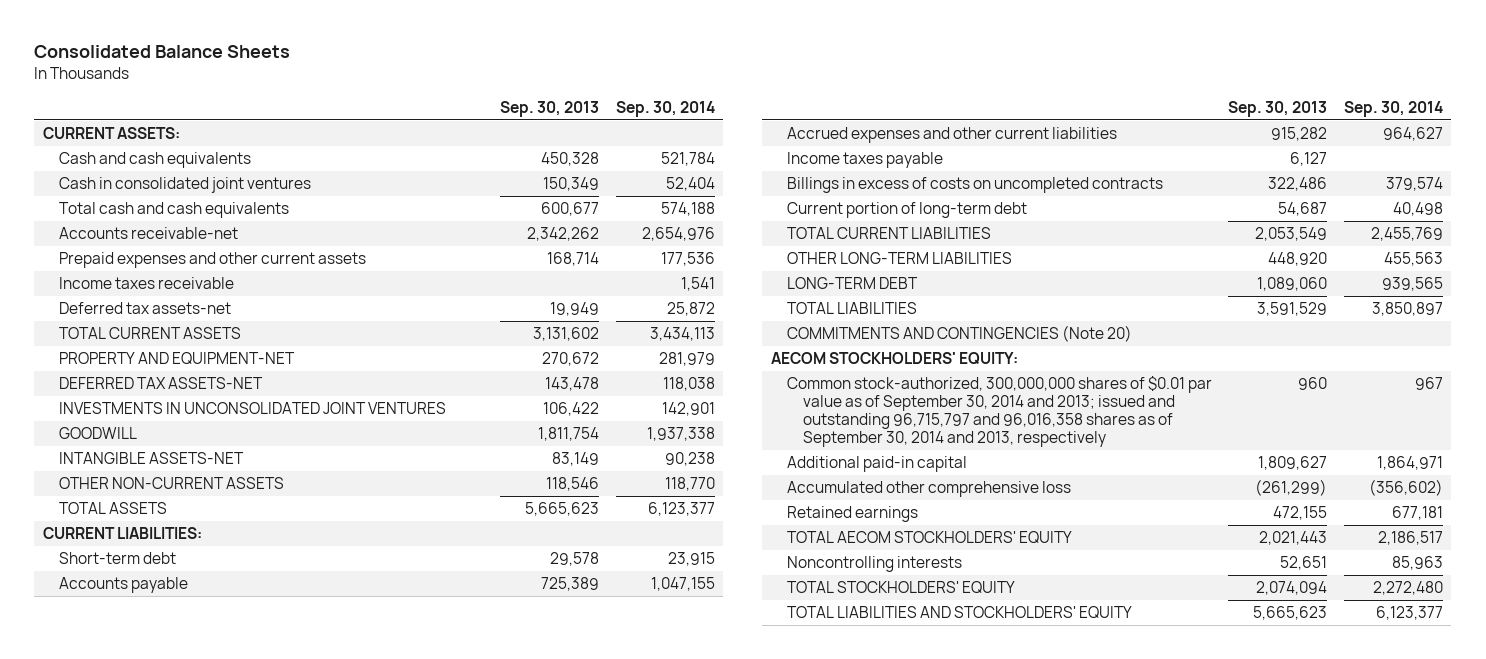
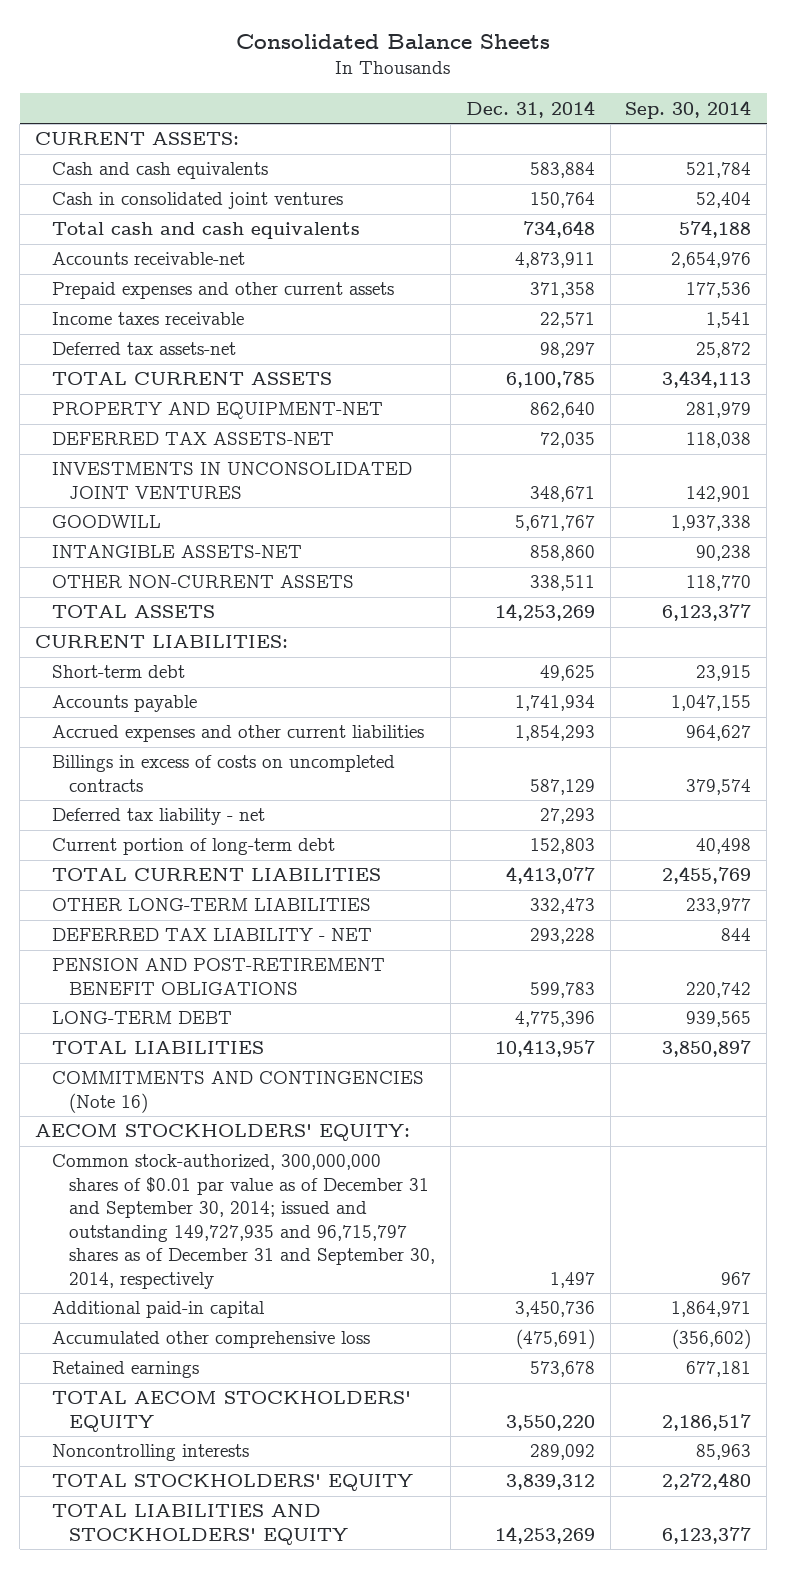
[500,100,600,117] Sep. 30, 2013 -> none
none -> [465,99,595,118] Dec. 31, 2014
[786,151,943,168] Income taxes payable -> none
none -> [52,808,266,826] Deferred tax liability - net
[1383,251,1443,266] 455,563 -> [686,898,752,915] 233,977
none -> [52,928,373,942] DEFERRED TAX LIABILITY - NET
none -> [52,958,386,995] PENSION AND POST-RETIREMENT BENEFIT OBLIGATIONS
[786,324,1132,342] COMMITMENTS AND CONTINGENCIES (Note 20) -> [52,1071,425,1113] COMMITMENTS AND CONTINGENCIES (Note 16)
[786,375,1212,448] Common stock-authorized, 300,000,000 shares of $0.01 par value as of September 30, 2014 and 2013; issued and outstanding 96,715,797 and 96,016,358 shares as of September 30, 2014 and 2013, respectively -> [52,1154,436,1289] Common stock-authorized, 300,000,000 shares of $0.01 par value as of December 31 and September 30, 2014; issued and outstanding 149,727,935 and 96,715,797 shares as of December 31 and September 30, 2014, respectively

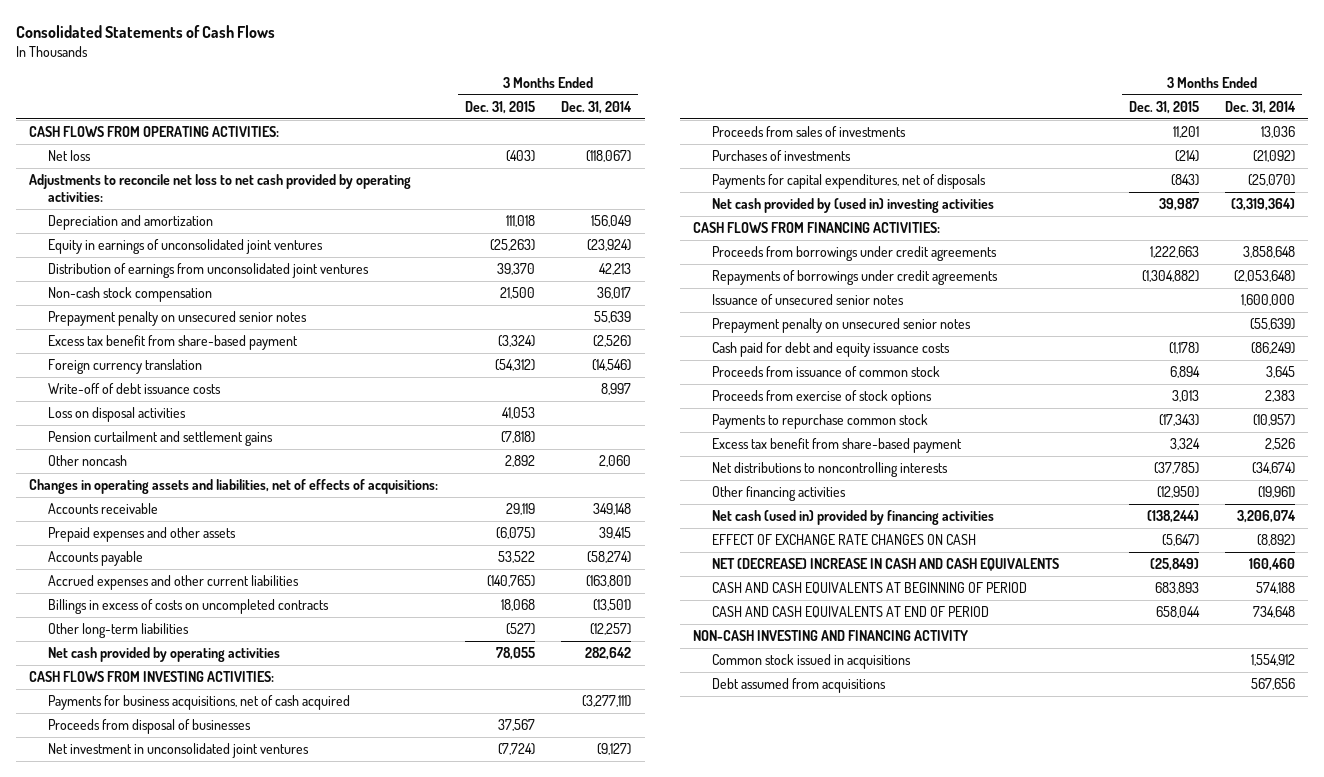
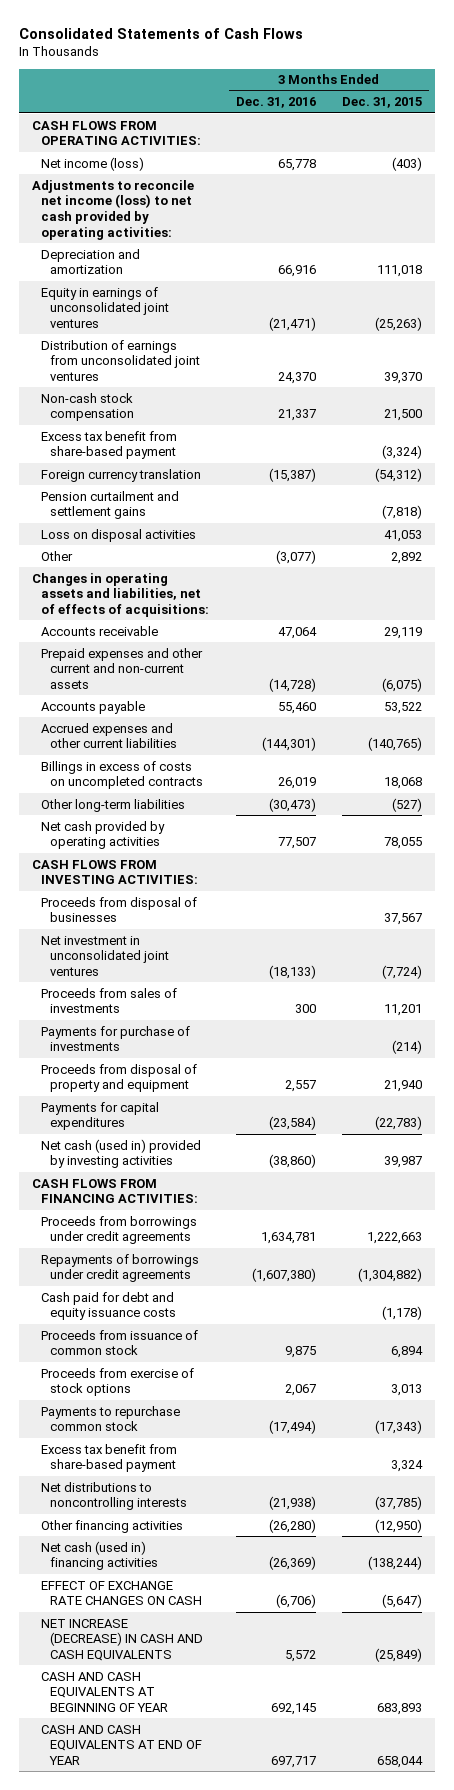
[561,100,633,114] Dec. 31, 2014 -> none
none -> [235,97,316,109] Dec. 31, 2016
[47,150,91,162] Net loss -> [41,156,145,171] Net income (loss)
[29,174,412,202] Adjustments to reconcile net loss to net cash provided by operating activities: -> [32,179,195,240] Adjustments to reconcile net income (loss) to net cash provided by operating activities:
[47,311,307,327] Prepayment penalty on unsecured senior notes -> none
[47,383,221,395] Write-off of debt issuance costs -> none
[47,407,186,423] Loss on disposal activities -> [41,528,197,542] Loss on disposal activities
[47,455,127,467] Other noncash -> [41,550,74,561] Other
[47,527,236,543] Prepaid expenses and other assets -> [41,647,204,689] Prepaid expenses and other current and non-current assets
[47,695,350,711] Payments for business acquisitions, net of cash acquired -> none
[711,150,851,162] Purchases of investments -> [41,1025,191,1052] Payments for purchase of investments
none -> [41,1063,198,1093] Proceeds from disposal of property and equipment
[711,174,986,190] Payments for capital expenditures, net of disposals -> [41,1101,160,1131] Payments for capital expenditures
[1170,174,1199,187] (843) -> [375,1116,423,1131] (22,783)
[711,198,994,214] Net cash provided by (used in) investing activities -> [41,1138,202,1169] Net cash (used in) provided by investing activities
[711,294,904,306] Issuance of unsecured senior notes -> none
[711,318,971,334] Prepayment penalty on unsecured senior notes -> none
[711,510,994,526] Net cash (used in) provided by financing activities -> [41,1540,159,1571] Net cash (used in) financing activities
[693,630,969,642] NON-CASH INVESTING AND FINANCING ACTIVITY -> none
[711,654,911,670] Common stock issued in acquisitions -> none
[711,678,886,694] Debt assumed from acquisitions -> none
[711,558,1059,572] NET (DECREASE) INCREASE IN CASH AND CASH EQUIVALENTS -> [41,1618,204,1661] NET INCREASE (DECREASE) IN CASH AND CASH EQUIVALENTS
[711,582,1027,595] CASH AND CASH EQUIVALENTS AT BEGINNING OF PERIOD -> [41,1671,169,1712] CASH AND CASH EQUIVALENTS AT BEGINNING OF YEAR
[711,606,989,619] CASH AND CASH EQUIVALENTS AT END OF PERIOD -> [41,1724,203,1765] CASH AND CASH EQUIVALENTS AT END OF YEAR

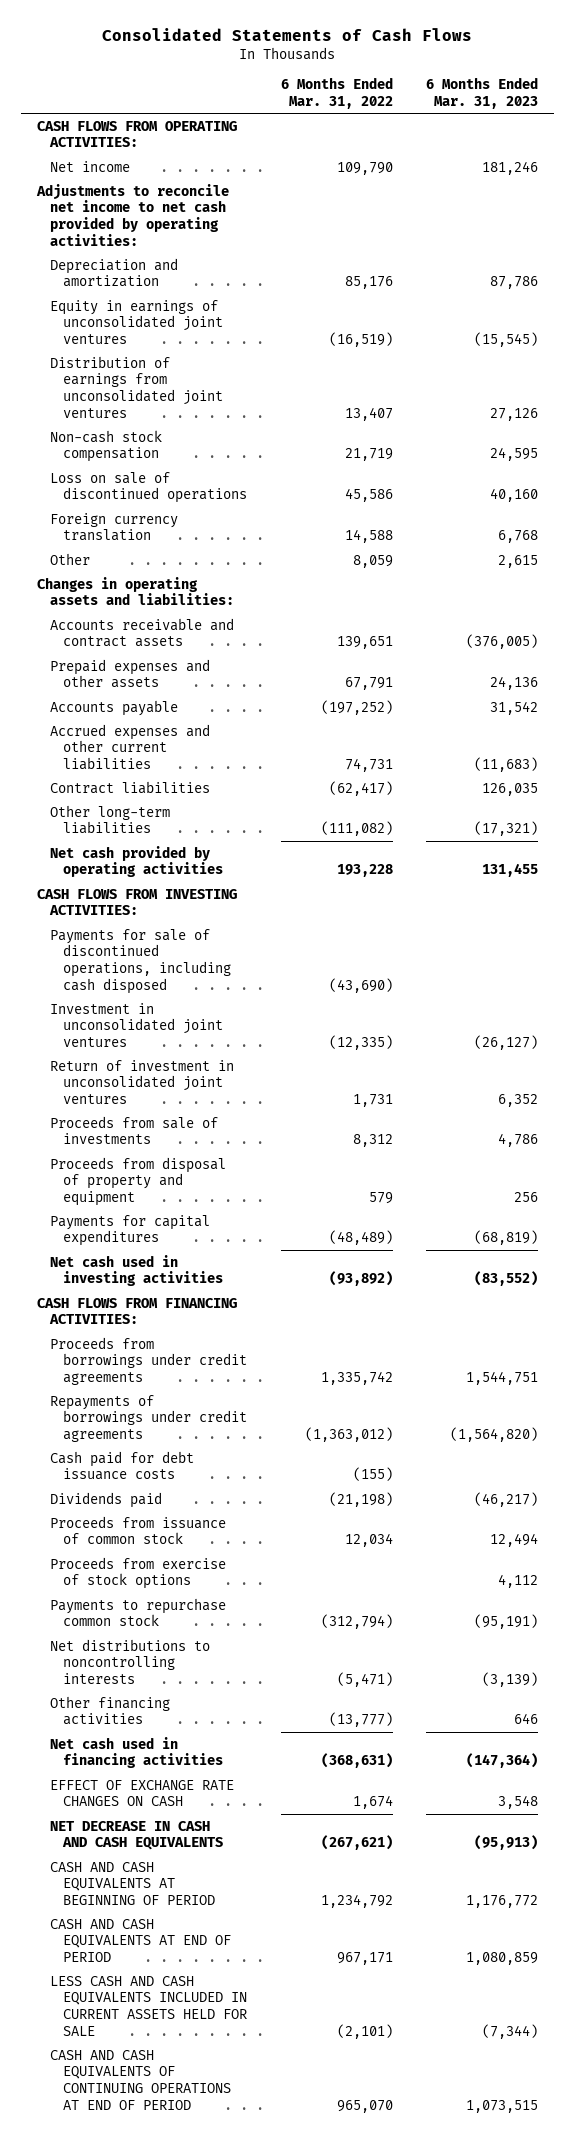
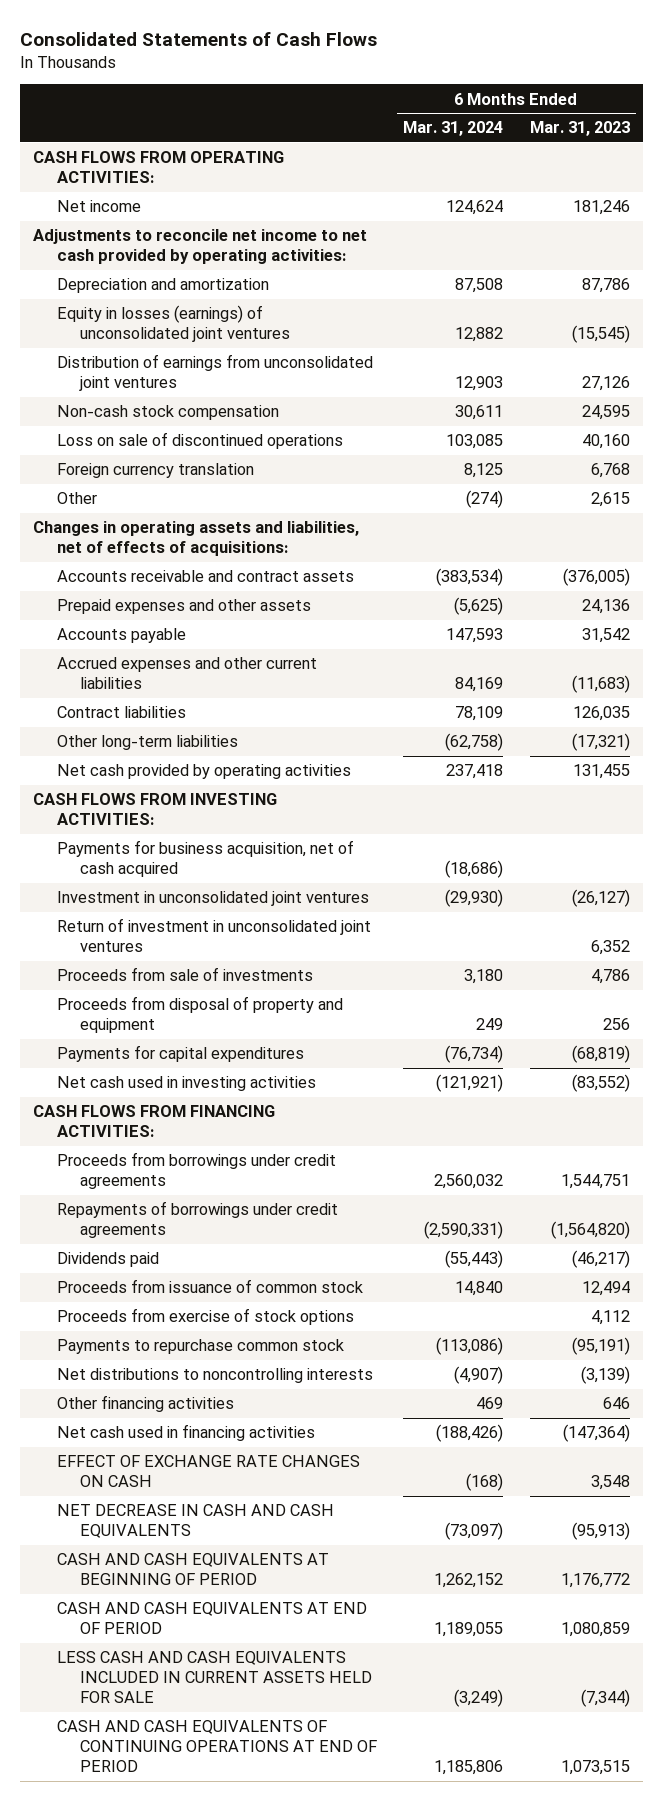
[280,77,393,109] 6 Months Ended Mar. 31, 2022 -> none
none -> [403,121,504,137] Mar. 31, 2024
[50,299,224,344] Equity in earnings of unconsolidated joint ventures -> [56,305,290,343] Equity in losses (earnings) of unconsolidated joint ventures
[37,576,235,606] Changes in operating assets and liabilities: -> [33,521,360,557] Changes in operating assets and liabilities, net of effects of acquisitions:
[50,928,232,994] Payments for sale of discontinued operations, including cash disposed -> none
none -> [56,840,354,878] Payments for business acquisition, net of cash acquired
[50,1450,195,1481] Cash paid for debt issuance costs -> none

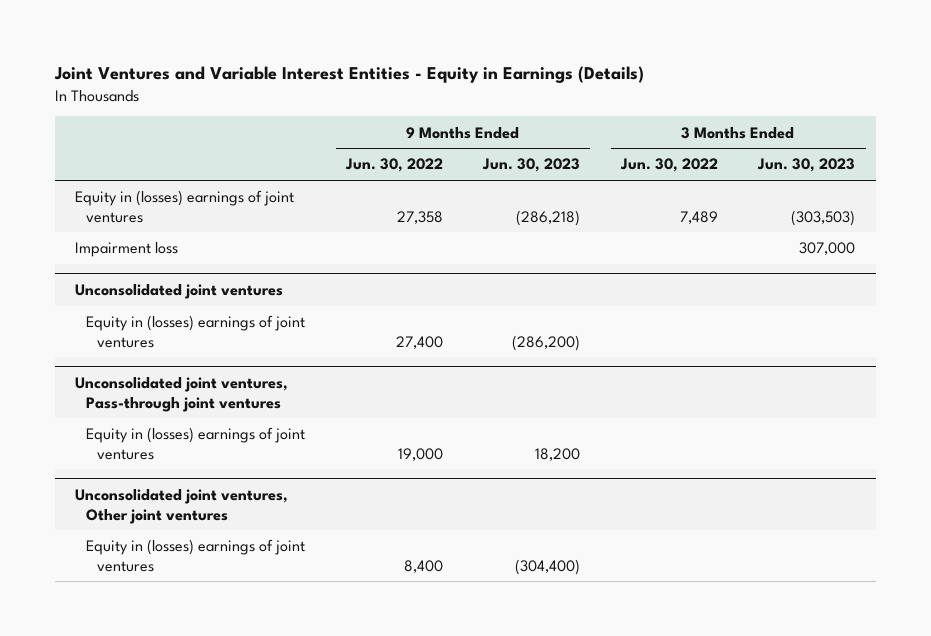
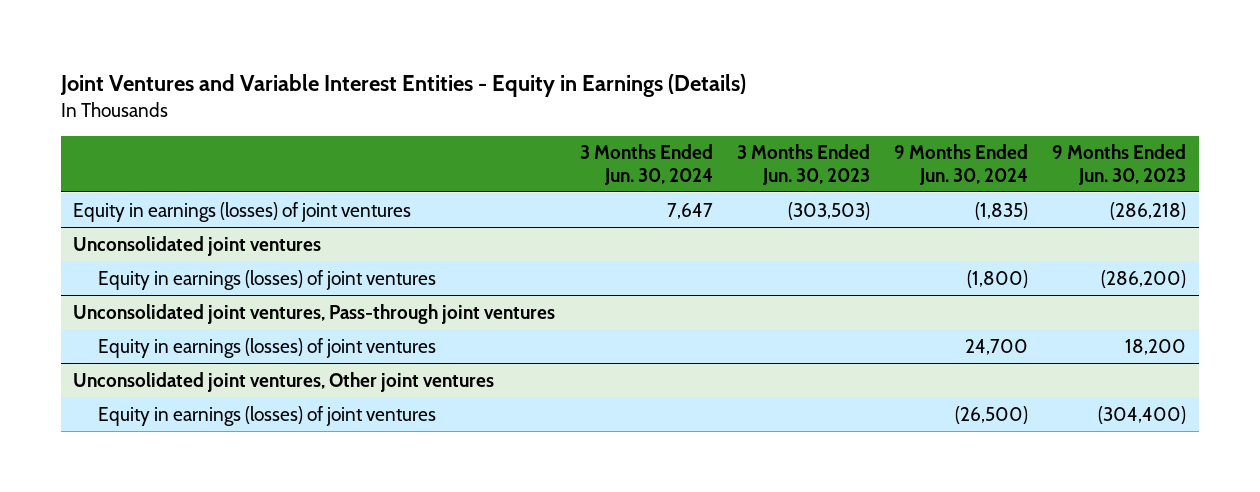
[344,158,443,173] Jun. 30, 2022 -> none
[619,158,718,173] Jun. 30, 2022 -> none
none -> [579,144,713,185] 3 Months Ended Jun. 30, 2024
none -> [894,144,1029,185] 9 Months Ended Jun. 30, 2024
[75,242,179,258] Impairment loss -> none
[75,190,295,223] Equity in (losses) earnings of joint ventures -> [73,201,412,222] Equity in earnings (losses) of joint ventures
[86,315,306,348] Equity in (losses) earnings of joint ventures -> [97,269,436,290] Equity in earnings (losses) of joint ventures
[86,427,306,460] Equity in (losses) earnings of joint ventures -> [97,337,436,358] Equity in earnings (losses) of joint ventures
[86,539,306,572] Equity in (losses) earnings of joint ventures -> [97,405,436,426] Equity in earnings (losses) of joint ventures

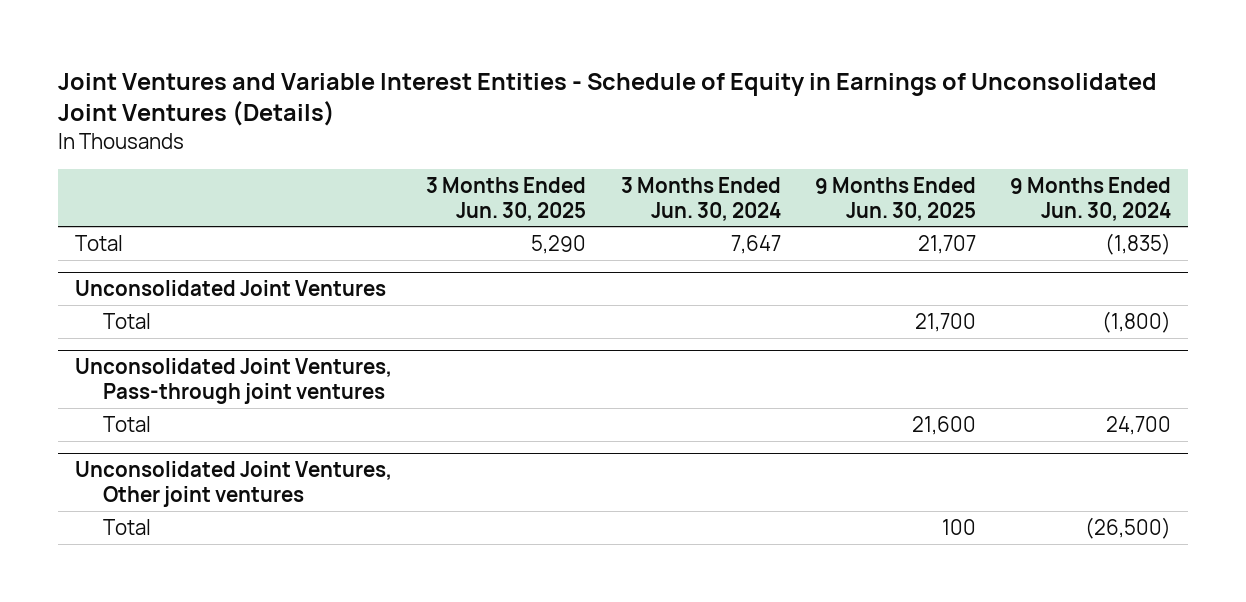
[60,73,747,97] Joint Ventures and Variable Interest Entities - Equity in Earnings (Details) -> [58,72,1158,127] Joint Ventures and Variable Interest Entities - Schedule of Equity in Earnings of Unconsolidated Joint Ventures (Details)
[736,144,870,185] 3 Months Ended Jun. 30, 2023 -> none
[1052,144,1187,185] 9 Months Ended Jun. 30, 2023 -> none
none -> [426,176,587,221] 3 Months Ended Jun. 30, 2025
none -> [814,176,976,221] 9 Months Ended Jun. 30, 2025
[73,201,412,222] Equity in earnings (losses) of joint ventures -> [75,234,124,251] Total
[73,235,322,256] Unconsolidated joint ventures -> [75,280,387,297] Unconsolidated Joint Ventures
[97,269,436,290] Equity in earnings (losses) of joint ventures -> [102,312,151,329] Total
[73,303,556,324] Unconsolidated joint ventures, Pass-through joint ventures -> [75,358,393,404] Unconsolidated Joint Ventures, Pass-through joint ventures
[97,337,436,358] Equity in earnings (losses) of joint ventures -> [102,415,151,432] Total
[73,371,495,392] Unconsolidated joint ventures, Other joint ventures -> [75,461,393,507] Unconsolidated Joint Ventures, Other joint ventures
[97,405,436,426] Equity in earnings (losses) of joint ventures -> [102,518,151,535] Total

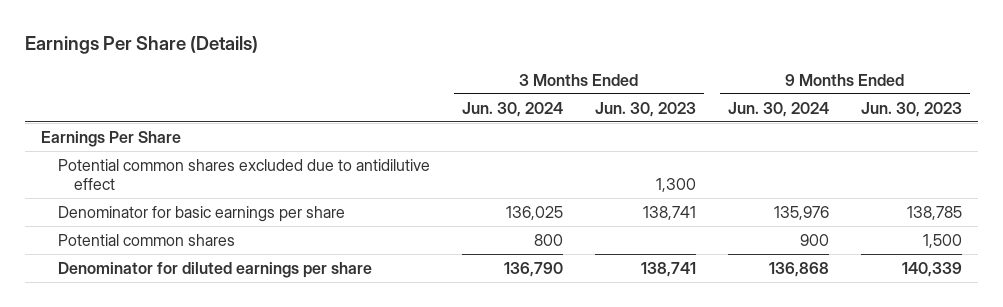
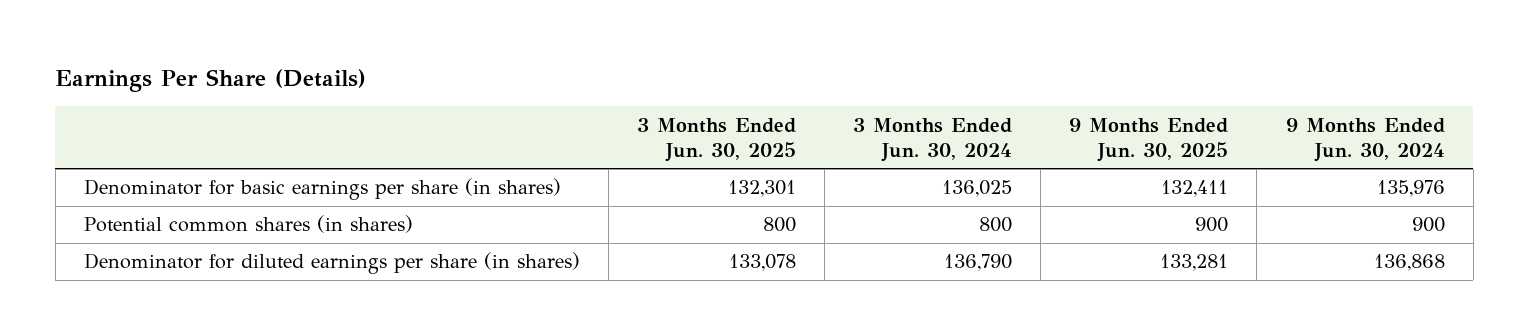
[595,101,697,117] Jun. 30, 2023 -> none
[861,101,963,117] Jun. 30, 2023 -> none
none -> [636,117,796,162] 3 Months Ended Jun. 30, 2025
none -> [1069,117,1229,162] 9 Months Ended Jun. 30, 2025
[41,130,182,147] Earnings Per Share -> none
[57,158,430,191] Potential common shares excluded due to antidilutive effect -> none
[57,205,345,222] Denominator for basic earnings per share -> [83,178,561,201] Denominator for basic earnings per share (in shares)
[57,233,235,246] Potential common shares -> [83,215,413,234] Potential common shares (in shares)
[57,261,372,278] Denominator for diluted earnings per share -> [83,252,580,275] Denominator for diluted earnings per share (in shares)

